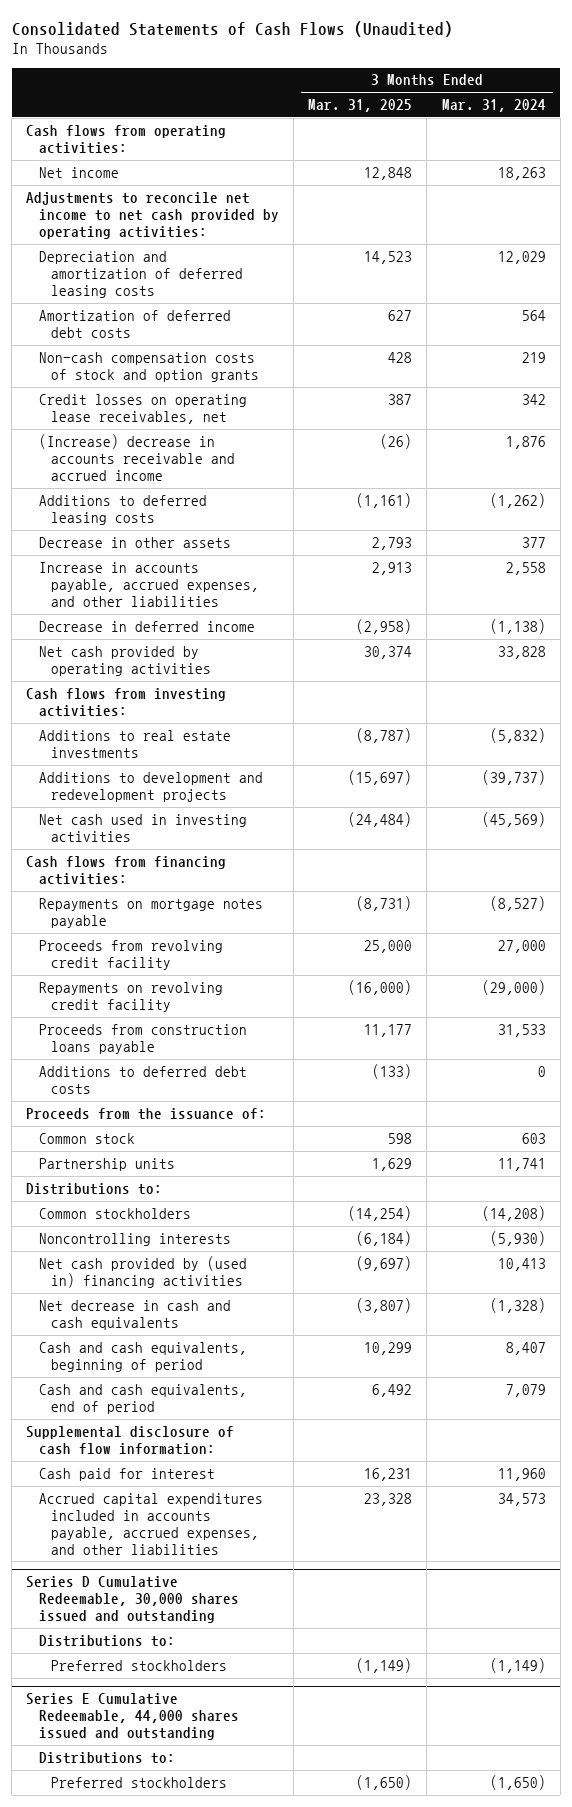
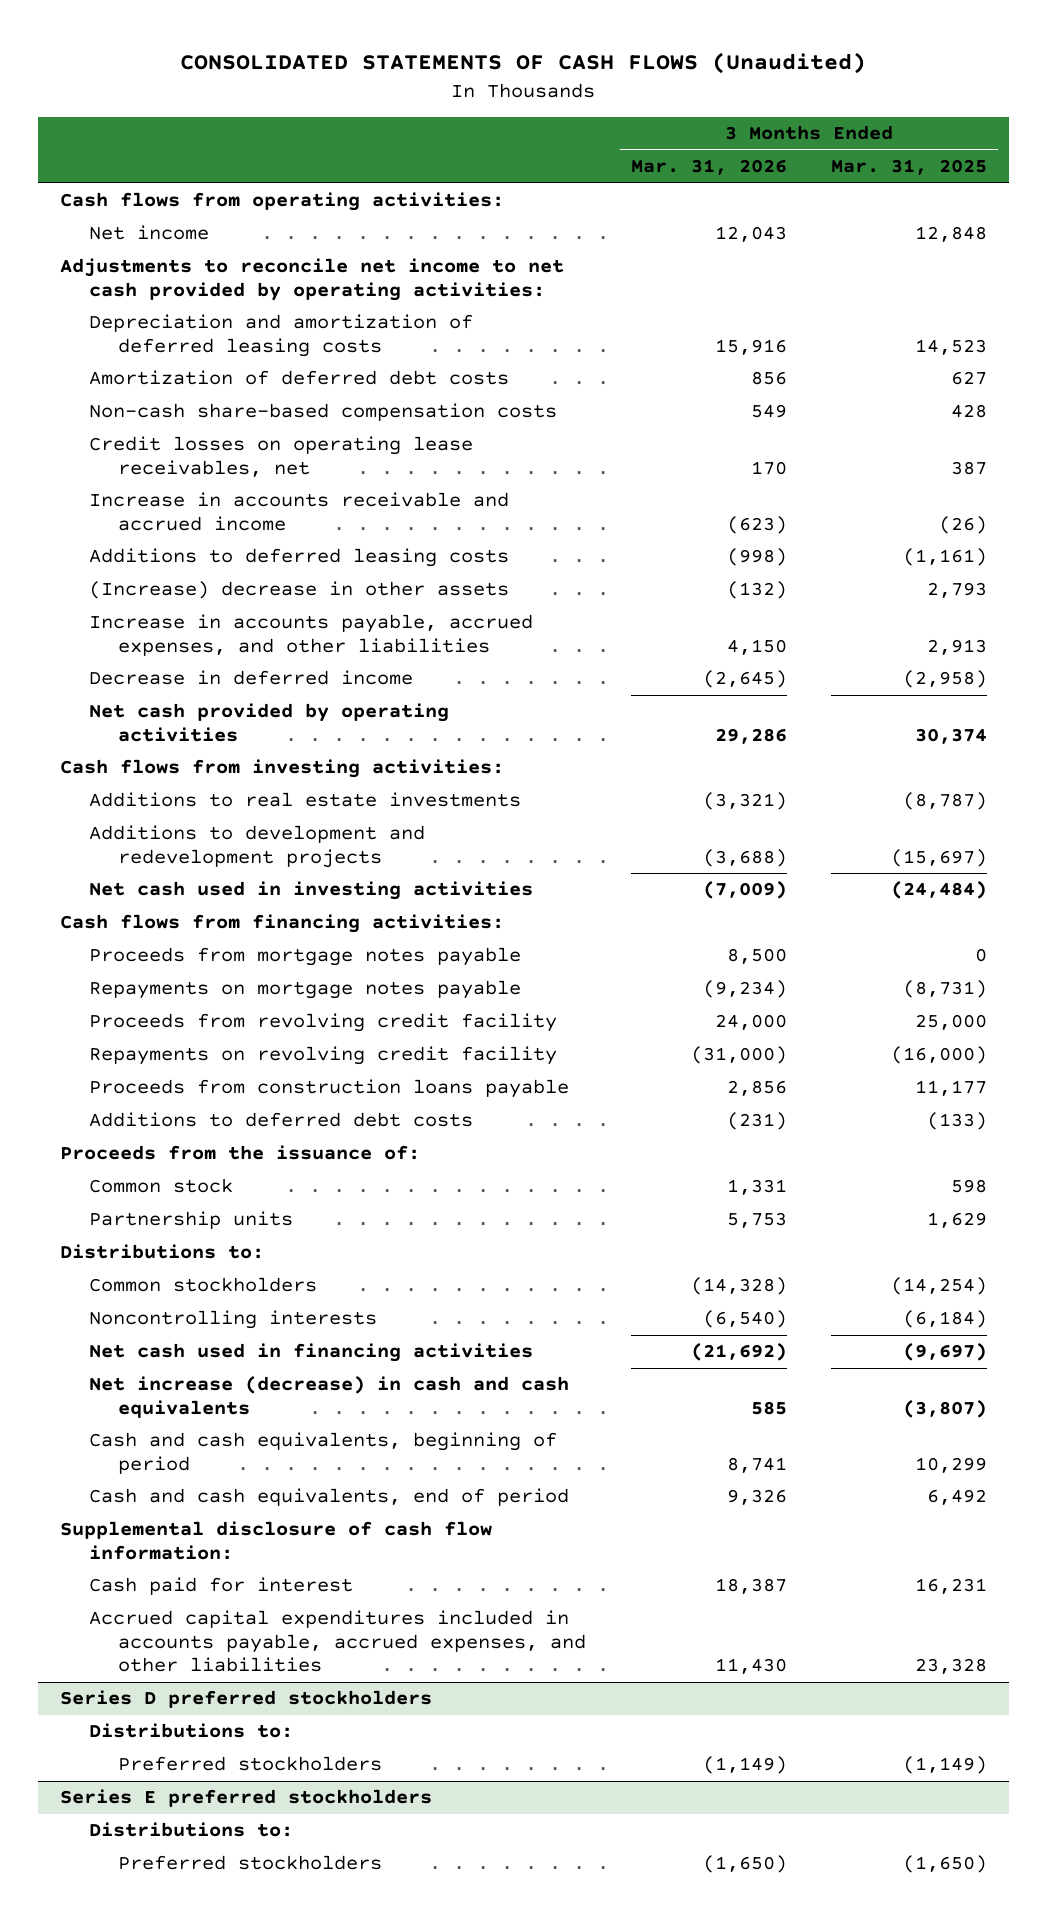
[11,20,453,37] Consolidated Statements of Cash Flows (Unaudited) -> [180,52,867,75] CONSOLIDATED STATEMENTS OF CASH FLOWS (Unaudited)
[441,99,546,113] Mar. 31, 2024 -> none
none -> [630,159,787,176] Mar. 31, 2026
[38,351,260,382] Non-cash compensation costs of stock and option grants -> [89,403,558,422] Non-cash share-based compensation costs
[38,433,236,481] (Increase) decrease in accounts receivable and accrued income -> [89,492,510,531] Increase in accounts receivable and accrued income
[38,536,231,548] Decrease in other assets -> [89,581,510,600] (Increase) decrease in other assets
none -> [89,947,522,967] Proceeds from mortgage notes payable
[38,1255,247,1288] Net cash provided by (used in) financing activities -> [89,1343,534,1363] Net cash used in financing activities
[38,1299,231,1330] Net decrease in cash and cash equivalents -> [89,1376,570,1418] Net increase (decrease) in cash and cash equivalents
[26,1576,239,1624] Series D Cumulative Redeemable, 30,000 shares issued and outstanding -> [59,1690,432,1709] Series D preferred stockholders
[26,1693,239,1741] Series E Cumulative Redeemable, 44,000 shares issued and outstanding -> [59,1789,432,1808] Series E preferred stockholders

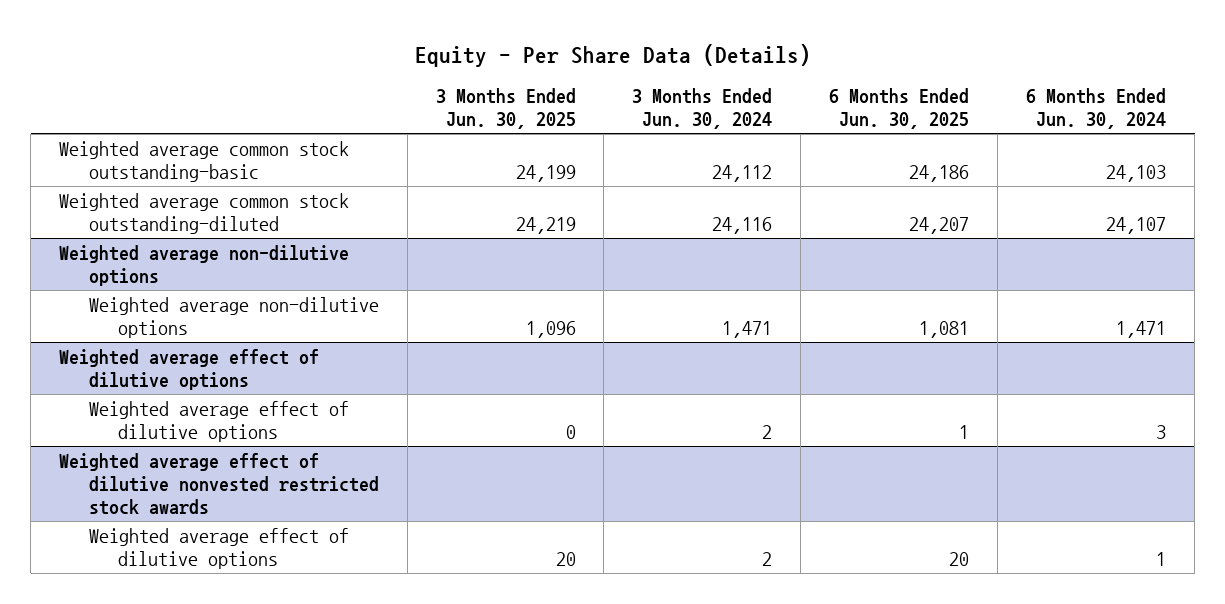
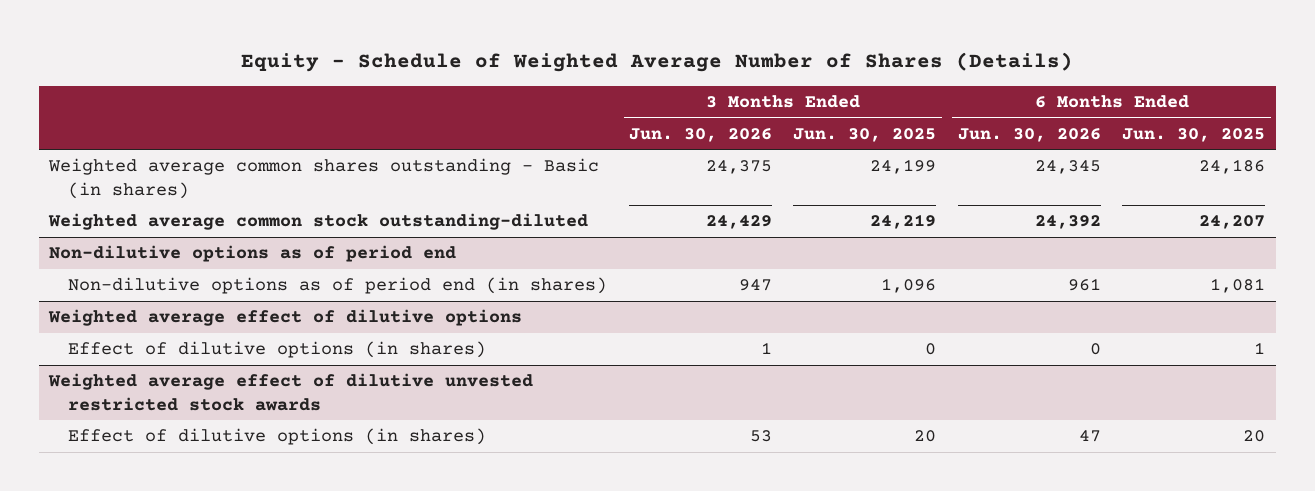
[414,43,811,67] Equity - Per Share Data (Details) -> [241,52,1074,73] Equity - Schedule of Weighted Average Number of Shares (Details)
[632,88,773,130] 3 Months Ended Jun. 30, 2024 -> none
[1026,88,1167,130] 6 Months Ended Jun. 30, 2024 -> none
none -> [628,127,772,142] Jun. 30, 2026
none -> [957,127,1101,142] Jun. 30, 2026
[59,140,350,183] Weighted average common stock outstanding-basic -> [48,158,600,199] Weighted average common shares outstanding - Basic (in shares)
[59,244,350,287] Weighted average non-dilutive options -> [49,245,457,263] Non-dilutive options as of period end
[88,296,379,339] Weighted average non-dilutive options -> [68,277,608,295] Non-dilutive options as of period end (in shares)
[88,400,349,443] Weighted average effect of dilutive options -> [68,341,487,359] Effect of dilutive options (in shares)
[59,452,379,516] Weighted average effect of dilutive nonvested restricted stock awards -> [48,373,534,411] Weighted average effect of dilutive unvested restricted stock awards
[88,527,349,570] Weighted average effect of dilutive options -> [68,428,487,446] Effect of dilutive options (in shares)

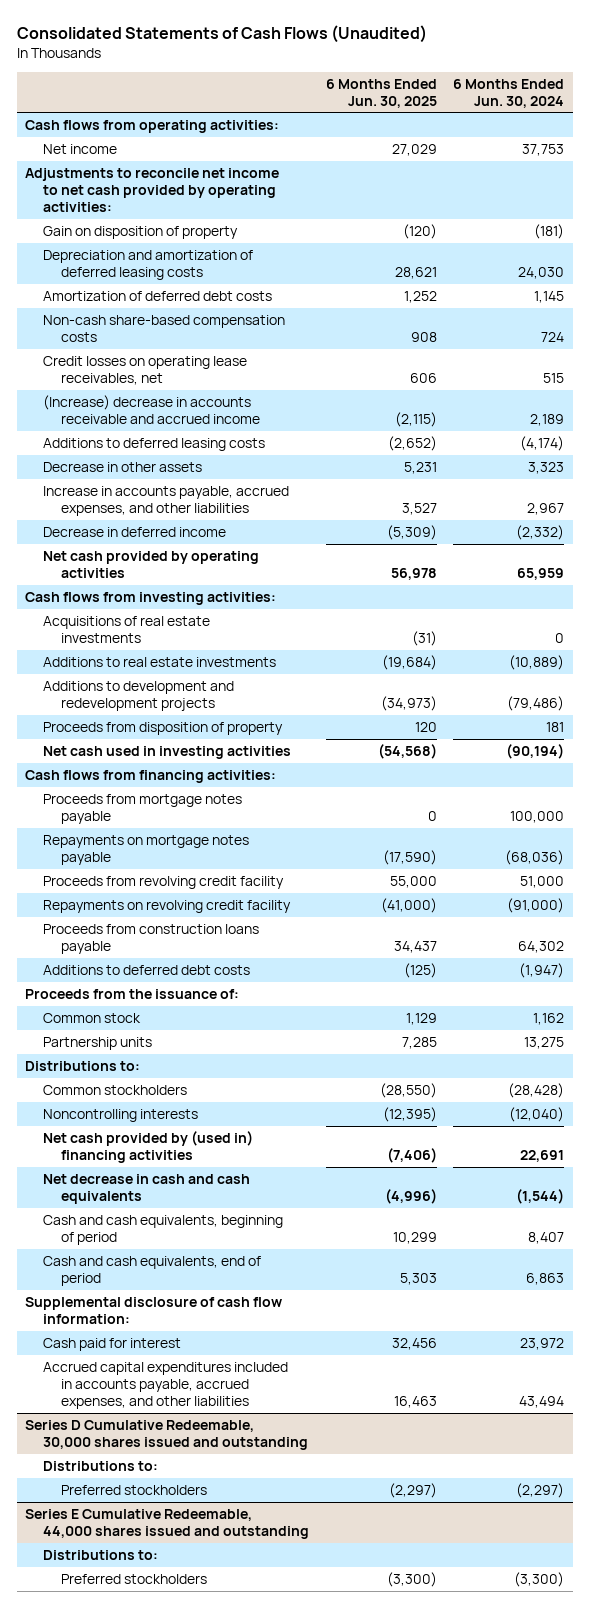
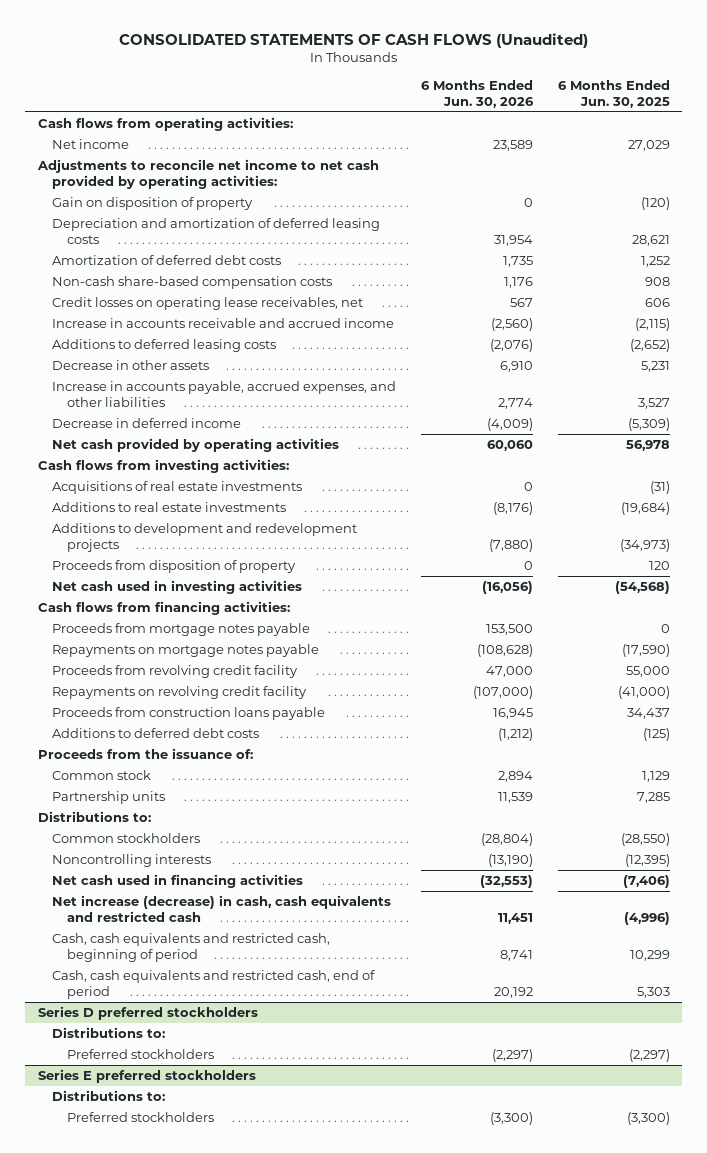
[17,24,428,43] Consolidated Statements of Cash Flows (Unaudited) -> [118,33,588,49] CONSOLIDATED STATEMENTS OF CASH FLOWS (Unaudited)
[453,78,565,108] 6 Months Ended Jun. 30, 2024 -> none
none -> [421,80,535,109] 6 Months Ended Jun. 30, 2026
[43,394,261,425] (Increase) decrease in accounts receivable and accrued income -> [52,317,395,328] Increase in accounts receivable and accrued income
[25,1296,283,1325] Supplemental disclosure of cash flow information: -> none
[43,1337,182,1351] Cash paid for interest -> none
[43,1361,289,1410] Accrued capital expenditures included in accounts payable, accrued expenses, and other liabilities -> none
[43,1130,254,1164] Net cash provided by (used in) financing activities -> [52,873,304,888] Net cash used in financing activities
[43,1173,251,1205] Net decrease in cash and cash equivalents -> [52,894,392,922] Net increase (decrease) in cash, cash equivalents and restricted cash
[43,1214,284,1246] Cash and cash equivalents, beginning of period -> [52,932,331,962] Cash, cash equivalents and restricted cash, beginning of period
[43,1255,262,1287] Cash and cash equivalents, end of period -> [52,969,376,999] Cash, cash equivalents and restricted cash, end of period
[25,1419,309,1451] Series D Cumulative Redeemable, 30,000 shares issued and outstanding -> [37,1005,258,1020] Series D preferred stockholders
[25,1508,310,1540] Series E Cumulative Redeemable, 44,000 shares issued and outstanding -> [37,1068,256,1083] Series E preferred stockholders

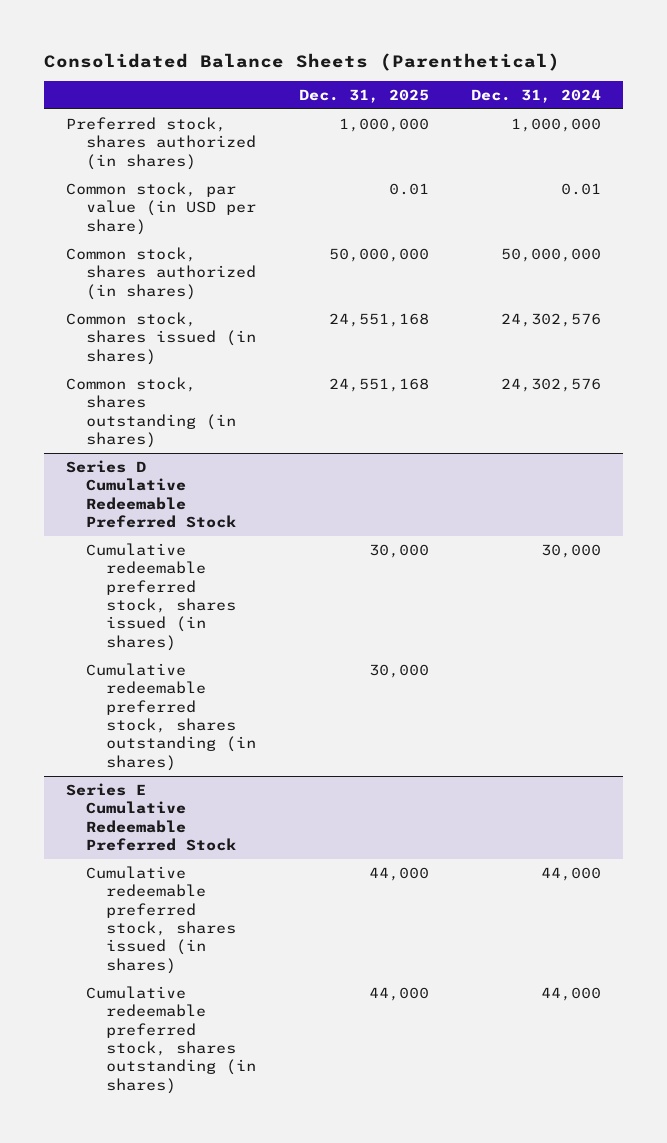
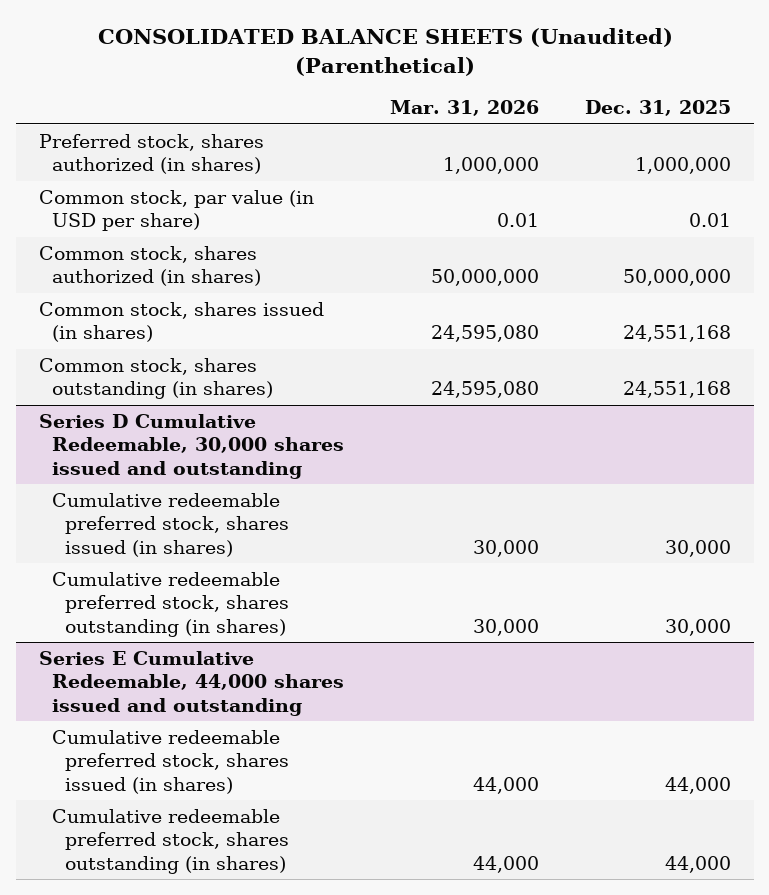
[44,52,561,71] Consolidated Balance Sheets (Parenthetical) -> [97,28,673,76] CONSOLIDATED BALANCE SHEETS (Unaudited) (Parenthetical)
[471,88,602,103] Dec. 31, 2024 -> none
none -> [389,99,539,116] Mar. 31, 2026
[65,459,236,528] Series D Cumulative Redeemable Preferred Stock -> [38,414,344,479] Series D Cumulative Redeemable, 30,000 shares issued and outstanding
[65,782,236,851] Series E Cumulative Redeemable Preferred Stock -> [38,651,344,716] Series E Cumulative Redeemable, 44,000 shares issued and outstanding

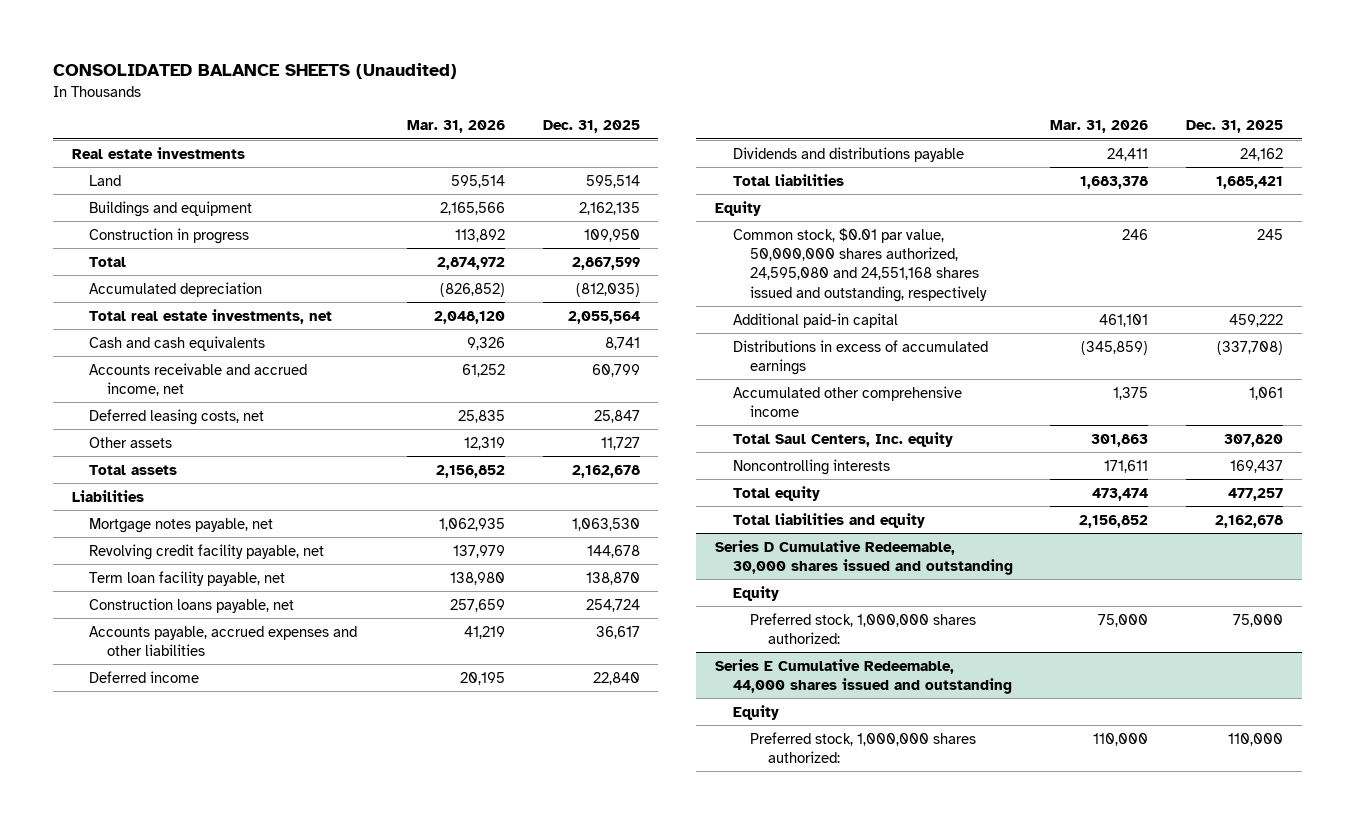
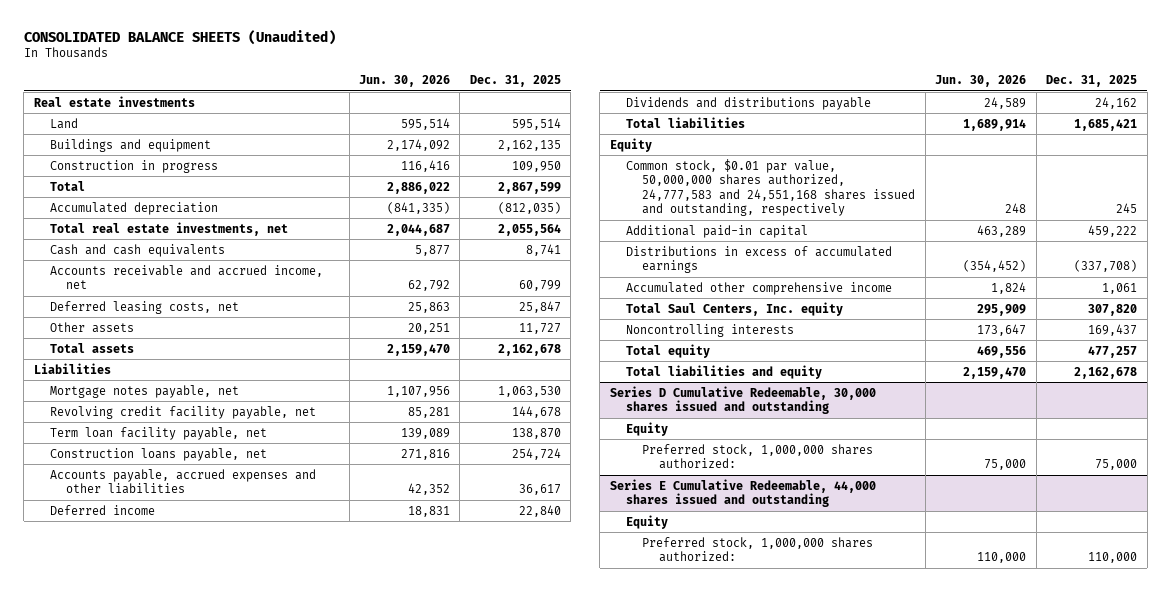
[406,120,505,134] Mar. 31, 2026 -> none
none -> [359,74,451,87] Jun. 30, 2026
[732,227,988,302] Common stock, $0.01 par value, 50,000,000 shares authorized, 24,595,080 and 24,551,168 shares issued and outstanding, respectively -> [626,158,916,217] Common stock, $0.01 par value, 50,000,000 shares authorized, 24,777,583 and 24,551,168 shares issued and outstanding, respectively

